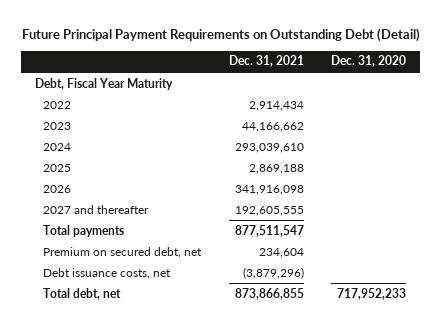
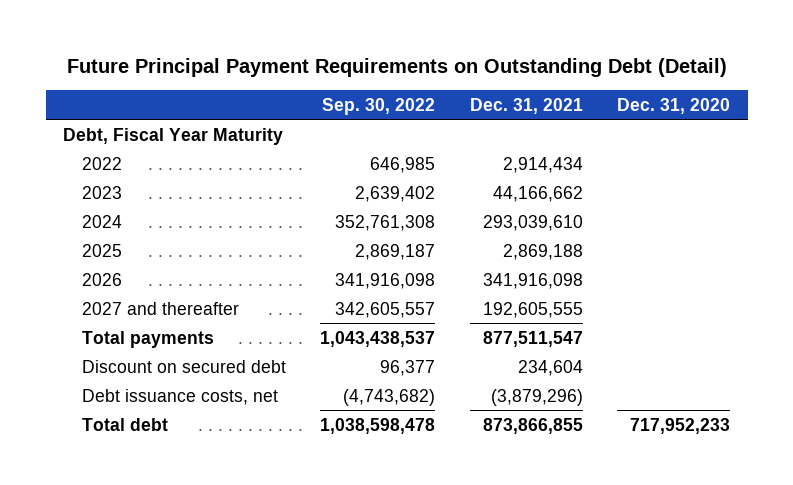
none -> [322,97,436,115] Sep. 30, 2022
[43,246,203,258] Premium on secured debt, net -> [81,359,286,373] Discount on secured debt
[43,287,122,300] Total debt, net -> [81,417,168,431] Total debt

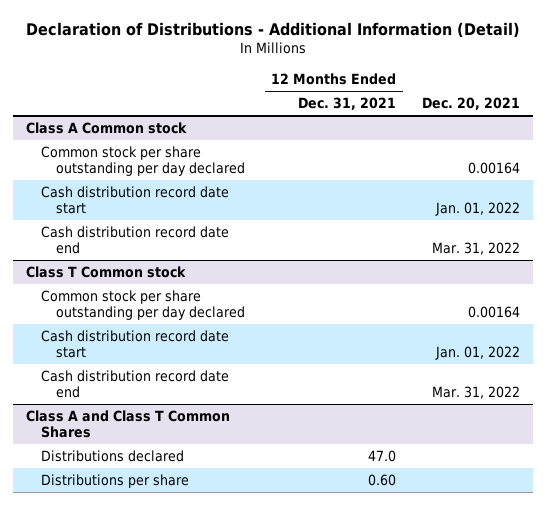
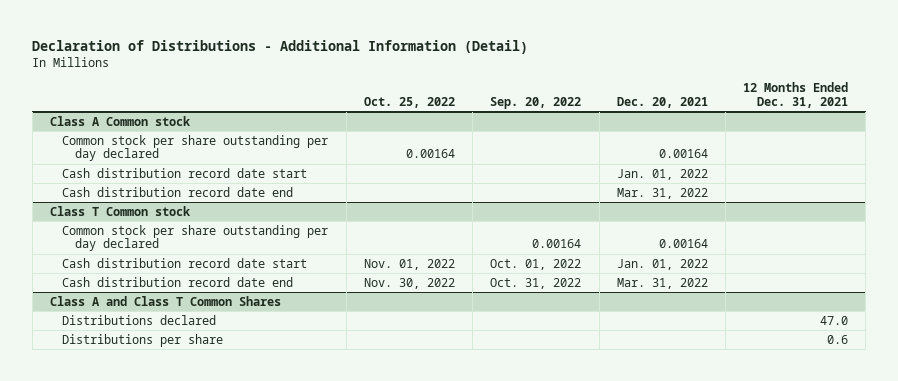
none -> [363,97,455,109] Oct. 25, 2022
none -> [490,97,582,110] Sep. 20, 2022
[368,474,397,487] 0.60 -> [827,334,849,344] 0.6

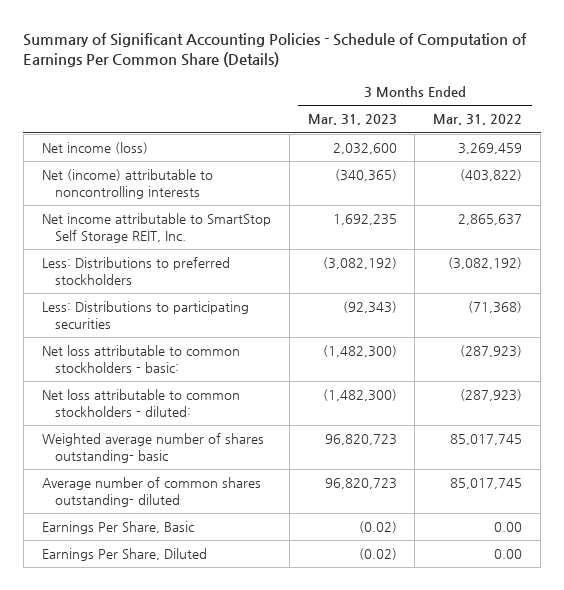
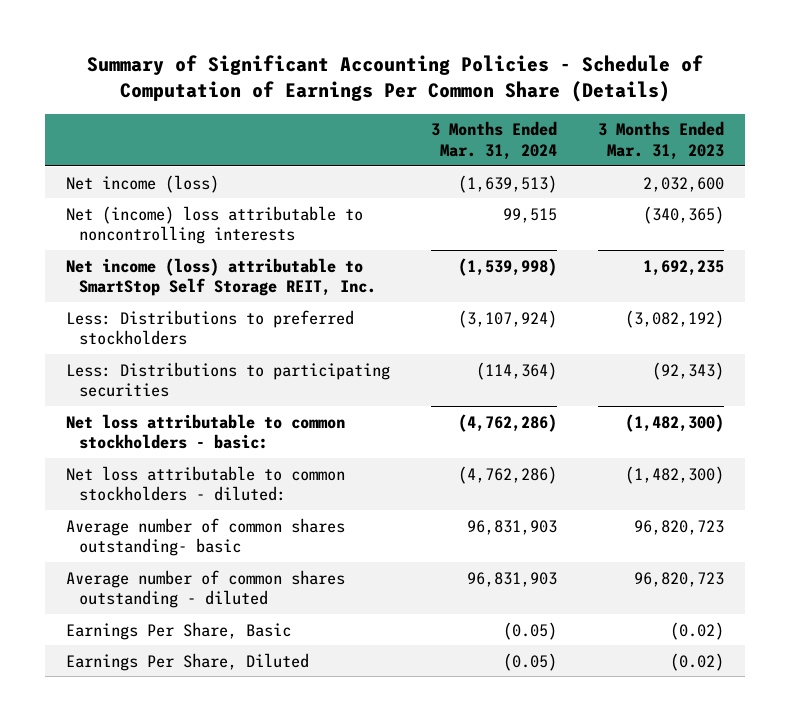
[433,114,523,126] Mar. 31, 2022 -> none
none -> [430,121,557,161] 3 Months Ended Mar. 31, 2024
[41,169,213,200] Net (income) attributable to noncontrolling interests -> [65,205,363,245] Net (income) loss attributable to noncontrolling interests
[41,213,271,244] Net income attributable to SmartStop Self Storage REIT, Inc. -> [65,257,376,297] Net income (loss) attributable to SmartStop Self Storage REIT, Inc.
[41,433,264,464] Weighted average number of shares outstanding- basic -> [65,517,345,557] Average number of common shares outstanding- basic
[41,477,261,508] Average number of common shares outstanding- diluted -> [65,569,345,609] Average number of common shares outstanding - diluted

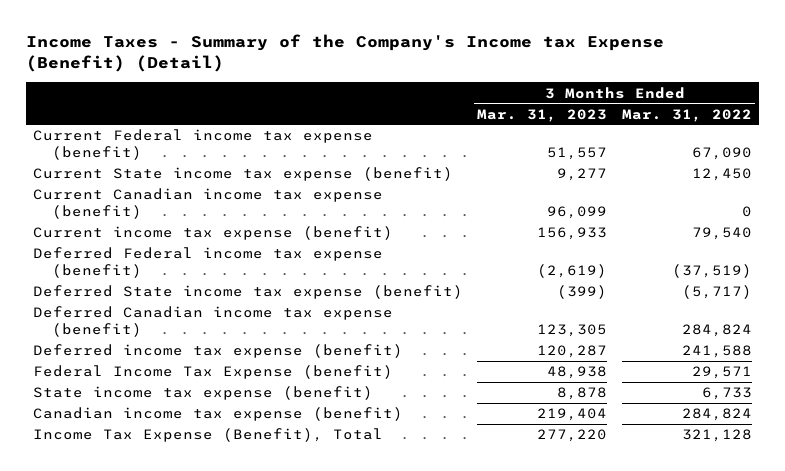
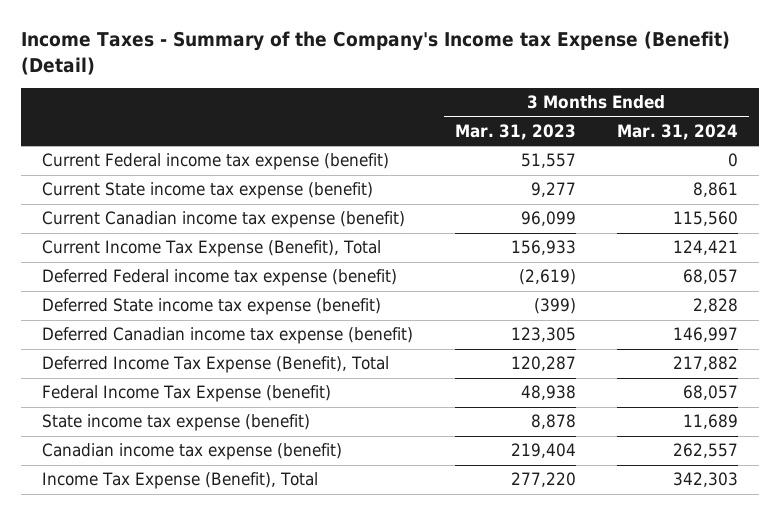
[621,108,752,122] Mar. 31, 2022 -> none
none -> [617,123,739,140] Mar. 31, 2024
[33,226,394,241] Current income tax expense (benefit) -> [41,240,381,258] Current Income Tax Expense (Benefit), Total
[33,344,404,359] Deferred income tax expense (benefit) -> [41,356,389,374] Deferred Income Tax Expense (Benefit), Total

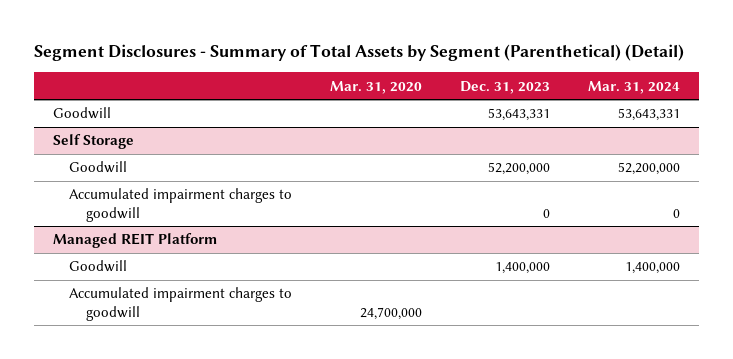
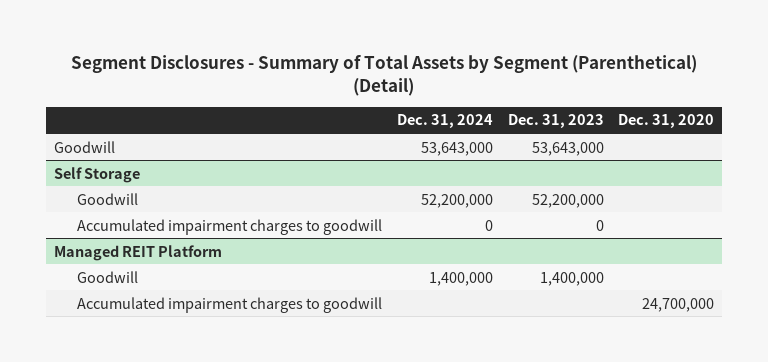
[330,80,423,94] Mar. 31, 2020 -> none
[588,80,681,94] Mar. 31, 2024 -> none
none -> [396,114,493,129] Dec. 31, 2024
none -> [618,114,715,129] Dec. 31, 2020
[488,108,551,122] 53,643,331 -> [531,141,604,156] 53,643,000

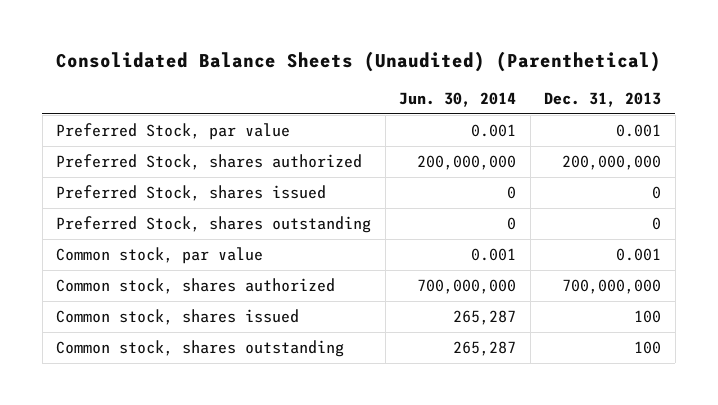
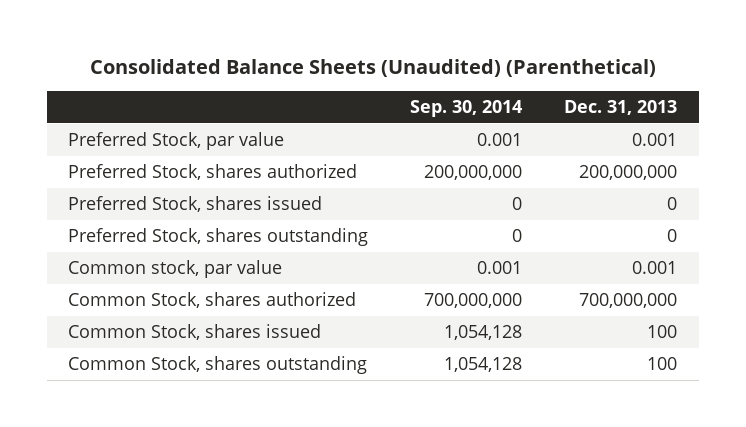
[399,92,517,108] Jun. 30, 2014 -> none
none -> [410,100,523,118] Sep. 30, 2014
[56,277,336,294] Common stock, shares authorized -> [68,291,357,308] Common Stock, shares authorized
[56,308,300,325] Common stock, shares issued -> [68,323,322,340] Common Stock, shares issued
[56,339,345,357] Common stock, shares outstanding -> [68,355,368,374] Common Stock, shares outstanding

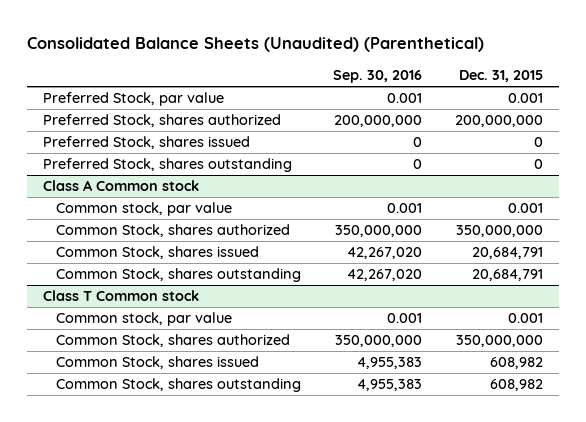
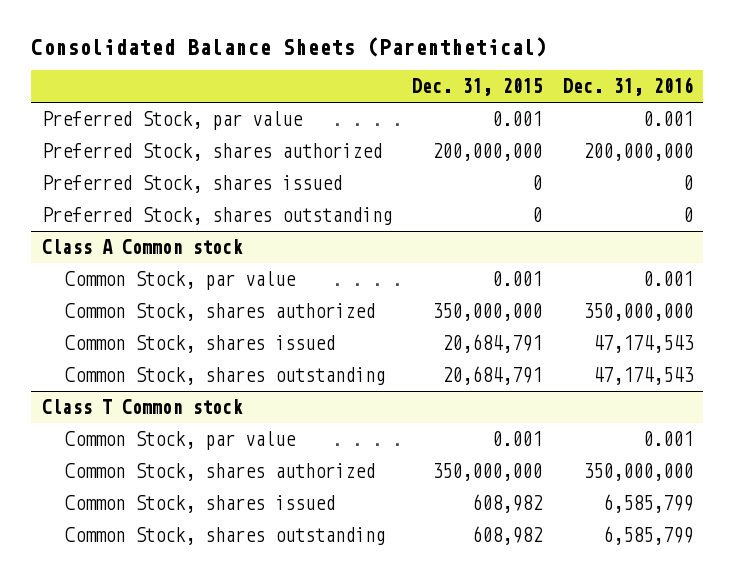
[26,37,484,53] Consolidated Balance Sheets (Unaudited) (Parenthetical) -> [31,37,548,58] Consolidated Balance Sheets (Parenthetical)
[333,69,423,83] Sep. 30, 2016 -> none
none -> [562,77,693,97] Dec. 31, 2016
[55,202,232,217] Common stock, par value -> [65,270,297,290] Common Stock, par value
[55,312,232,327] Common stock, par value -> [65,430,297,450] Common Stock, par value

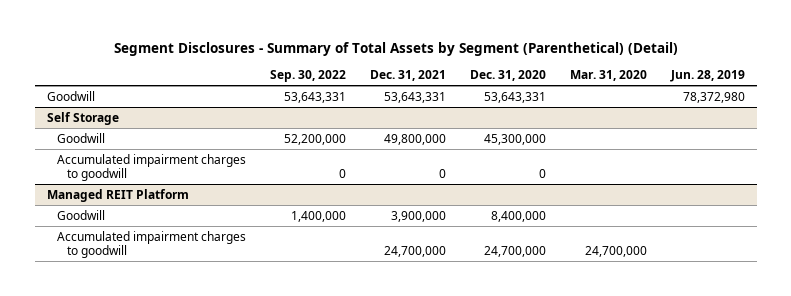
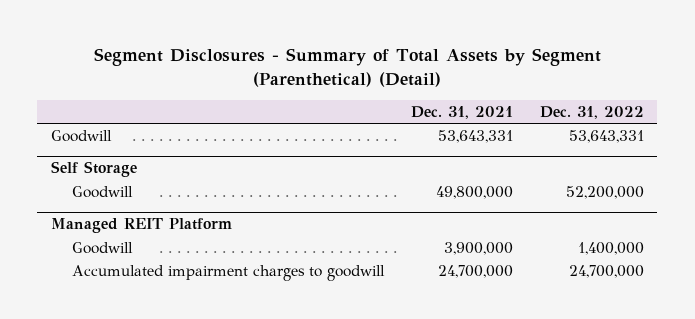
[269,70,346,83] Sep. 30, 2022 -> none
[469,70,546,82] Dec. 31, 2020 -> none
[569,70,647,82] Mar. 31, 2020 -> none
[669,70,745,83] Jun. 28, 2019 -> none
none -> [539,106,644,120] Dec. 31, 2022
[56,153,246,182] Accumulated impairment charges to goodwill -> none

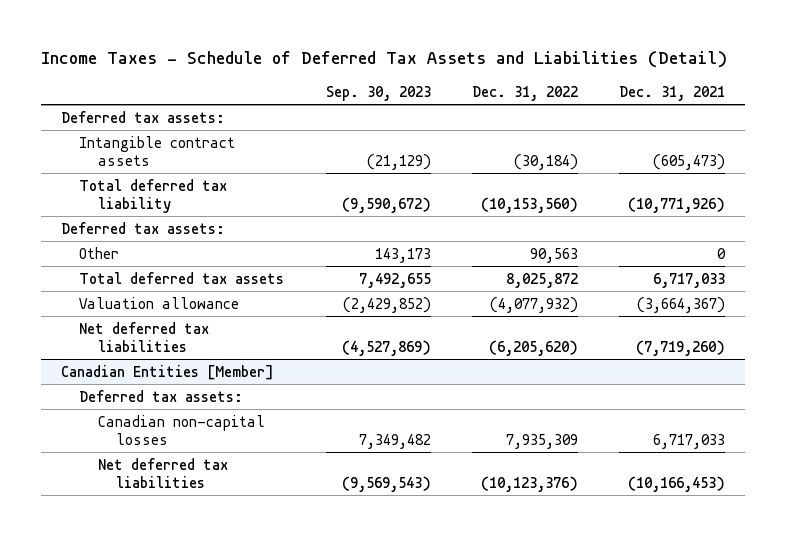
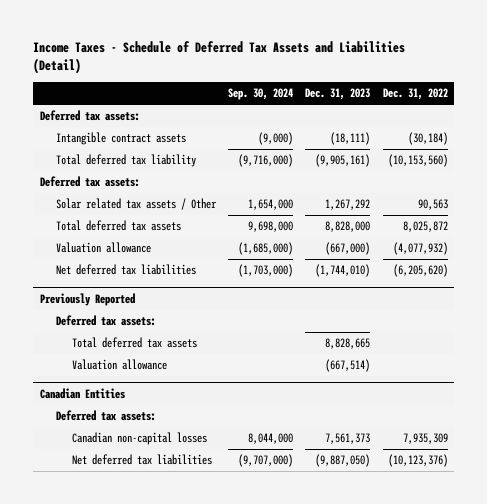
[325,86,431,102] Sep. 30, 2023 -> none
[618,86,725,102] Dec. 31, 2021 -> none
none -> [227,88,293,101] Sep. 30, 2024
none -> [305,88,371,101] Dec. 31, 2023
[79,246,120,259] Other -> [55,198,217,211] Solar related tax assets / Other
[61,364,275,380] Canadian Entities [Member] -> none
none -> [39,293,135,307] Previously Reported
none -> [71,337,197,349] Total deferred tax assets
none -> [71,359,167,371] Valuation allowance
none -> [39,388,125,400] Canadian Entities
none -> [55,410,156,422] Deferred tax assets:

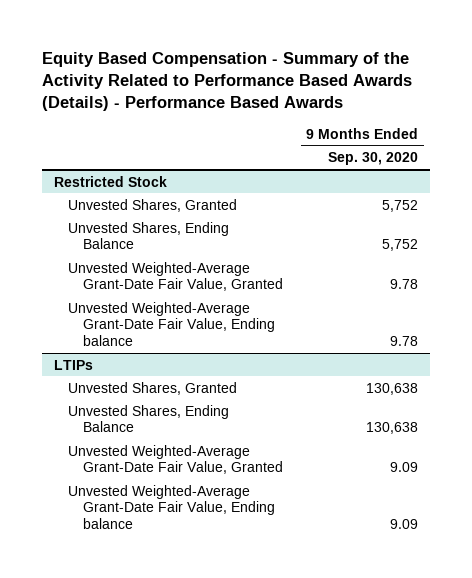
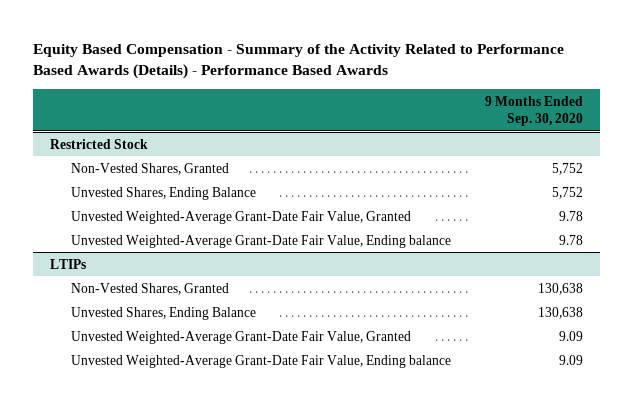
[68,198,238,212] Unvested Shares, Granted -> [71,162,230,175] Non-Vested Shares, Granted
[68,381,238,395] Unvested Shares, Granted -> [71,282,230,295] Non-Vested Shares, Granted

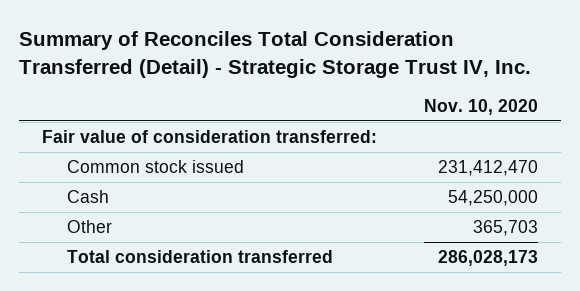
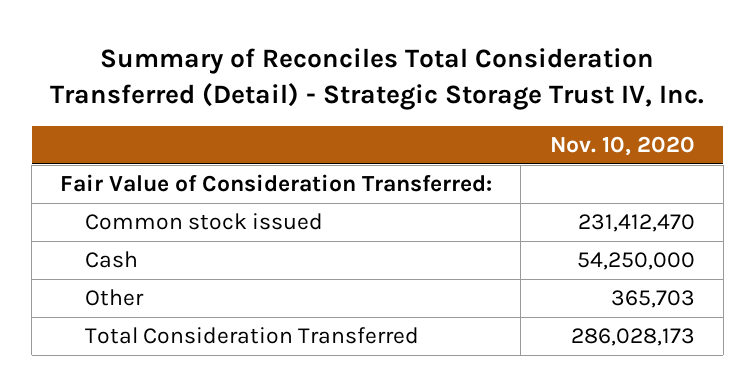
[42,129,378,143] Fair value of consideration transferred: -> [60,174,493,193] Fair Value of Consideration Transferred:
[66,249,333,263] Total consideration transferred -> [85,327,420,345] Total Consideration Transferred

